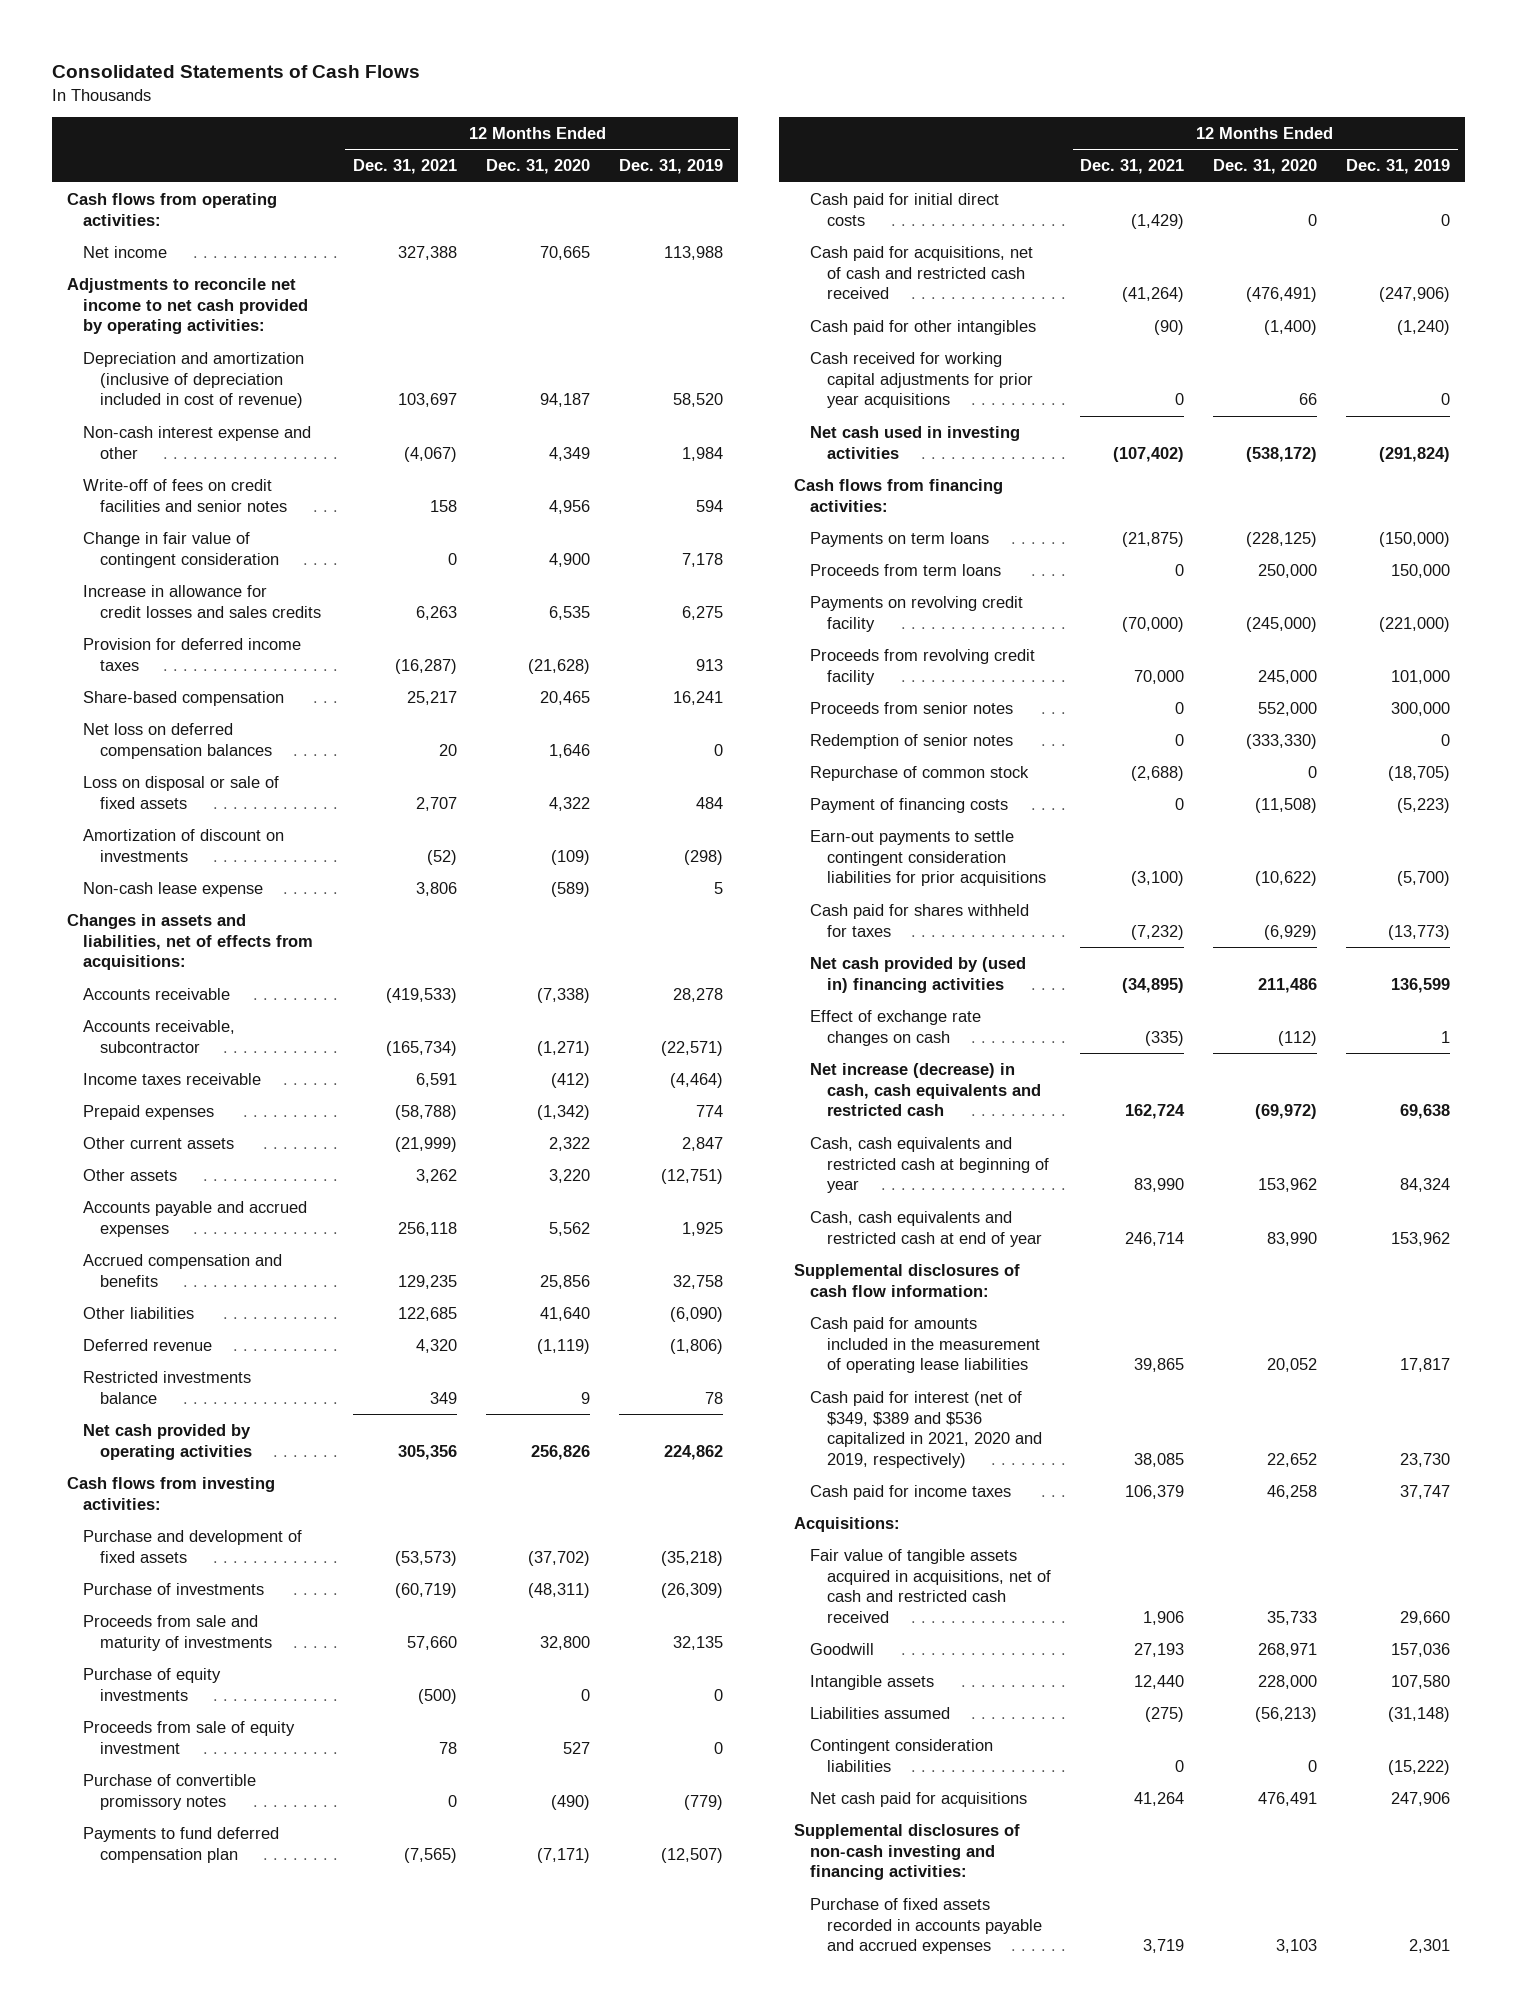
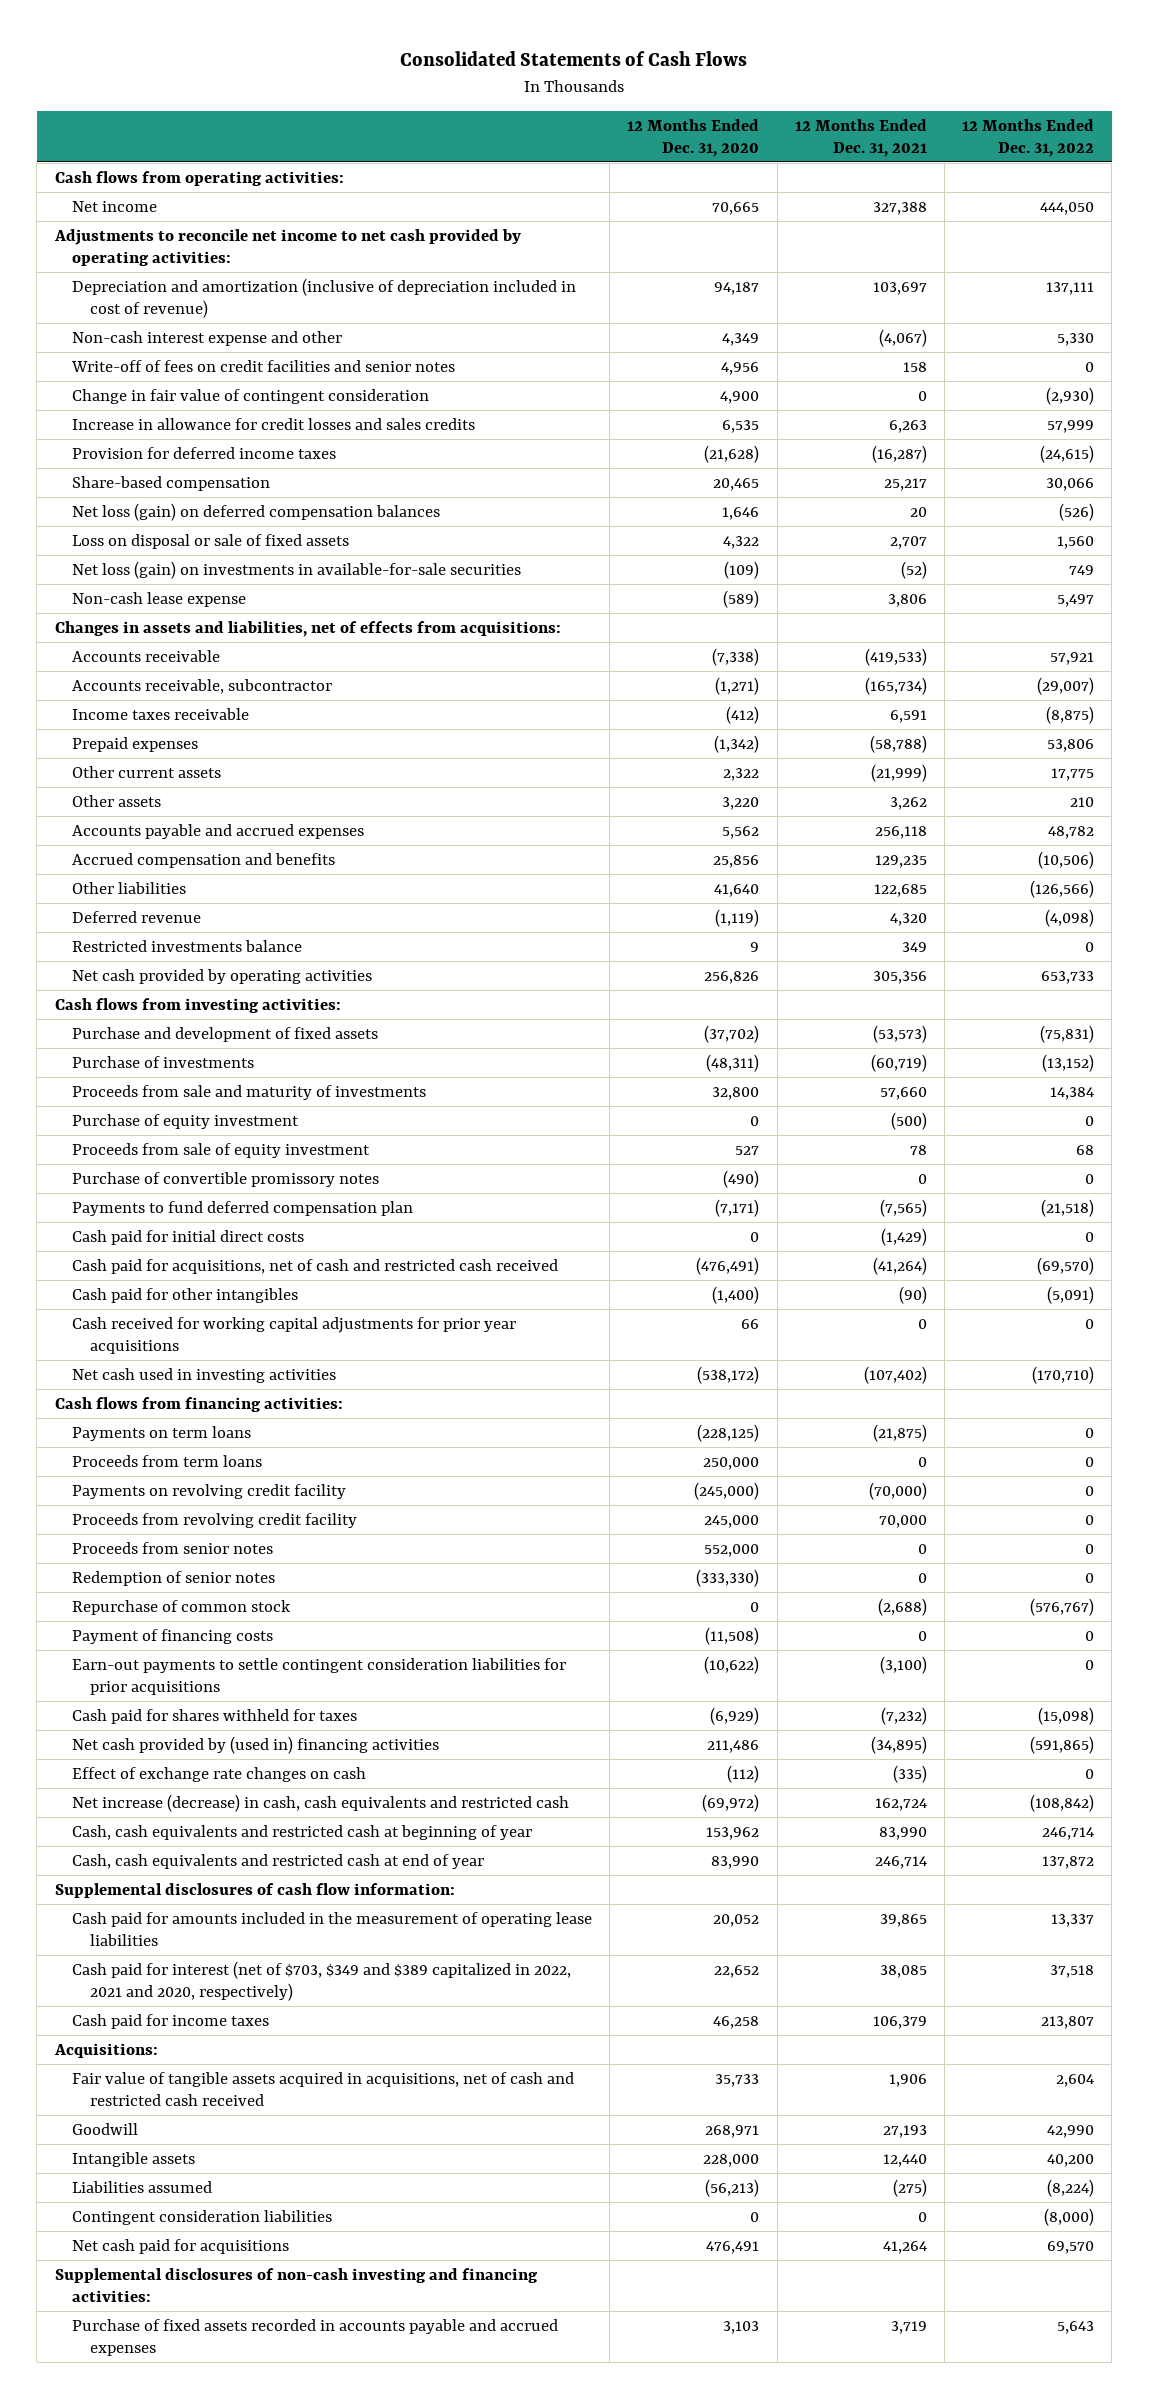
[618,159,723,175] Dec. 31, 2019 -> none
none -> [962,118,1095,158] 12 Months Ended Dec. 31, 2022
[83,722,272,759] Net loss on deferred compensation balances -> [72,502,441,521] Net loss (gain) on deferred compensation balances
[83,828,285,862] Amortization of discount on investments -> [72,560,522,579] Net loss (gain) on investments in available-for-sale securities
[83,1667,222,1701] Purchase of equity investments -> [72,1113,300,1129] Purchase of equity investment
[810,1390,1042,1468] Cash paid for interest (net of $349, $389 and $536 capitalized in 2021, 2020 and 2019, respectively) -> [72,1960,572,2001] Cash paid for interest (net of $703, $349 and $389 capitalized in 2022, 2021 and 2020, respectively)

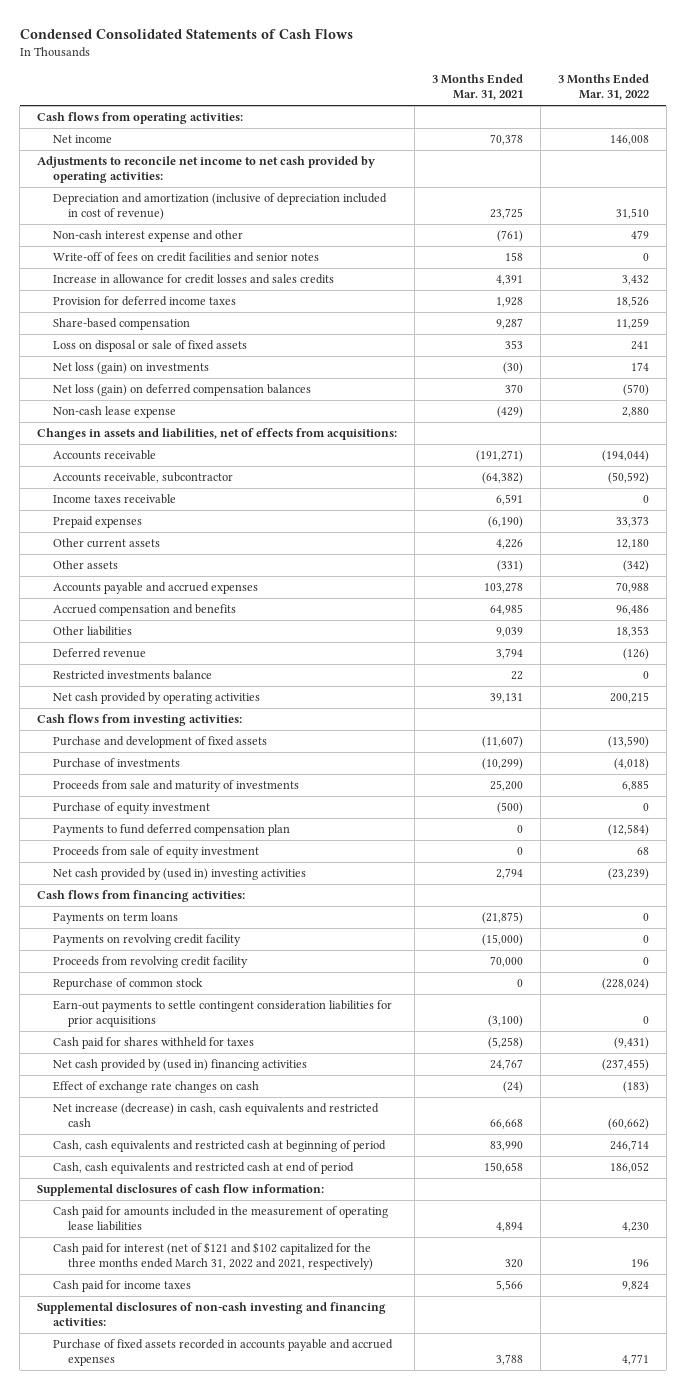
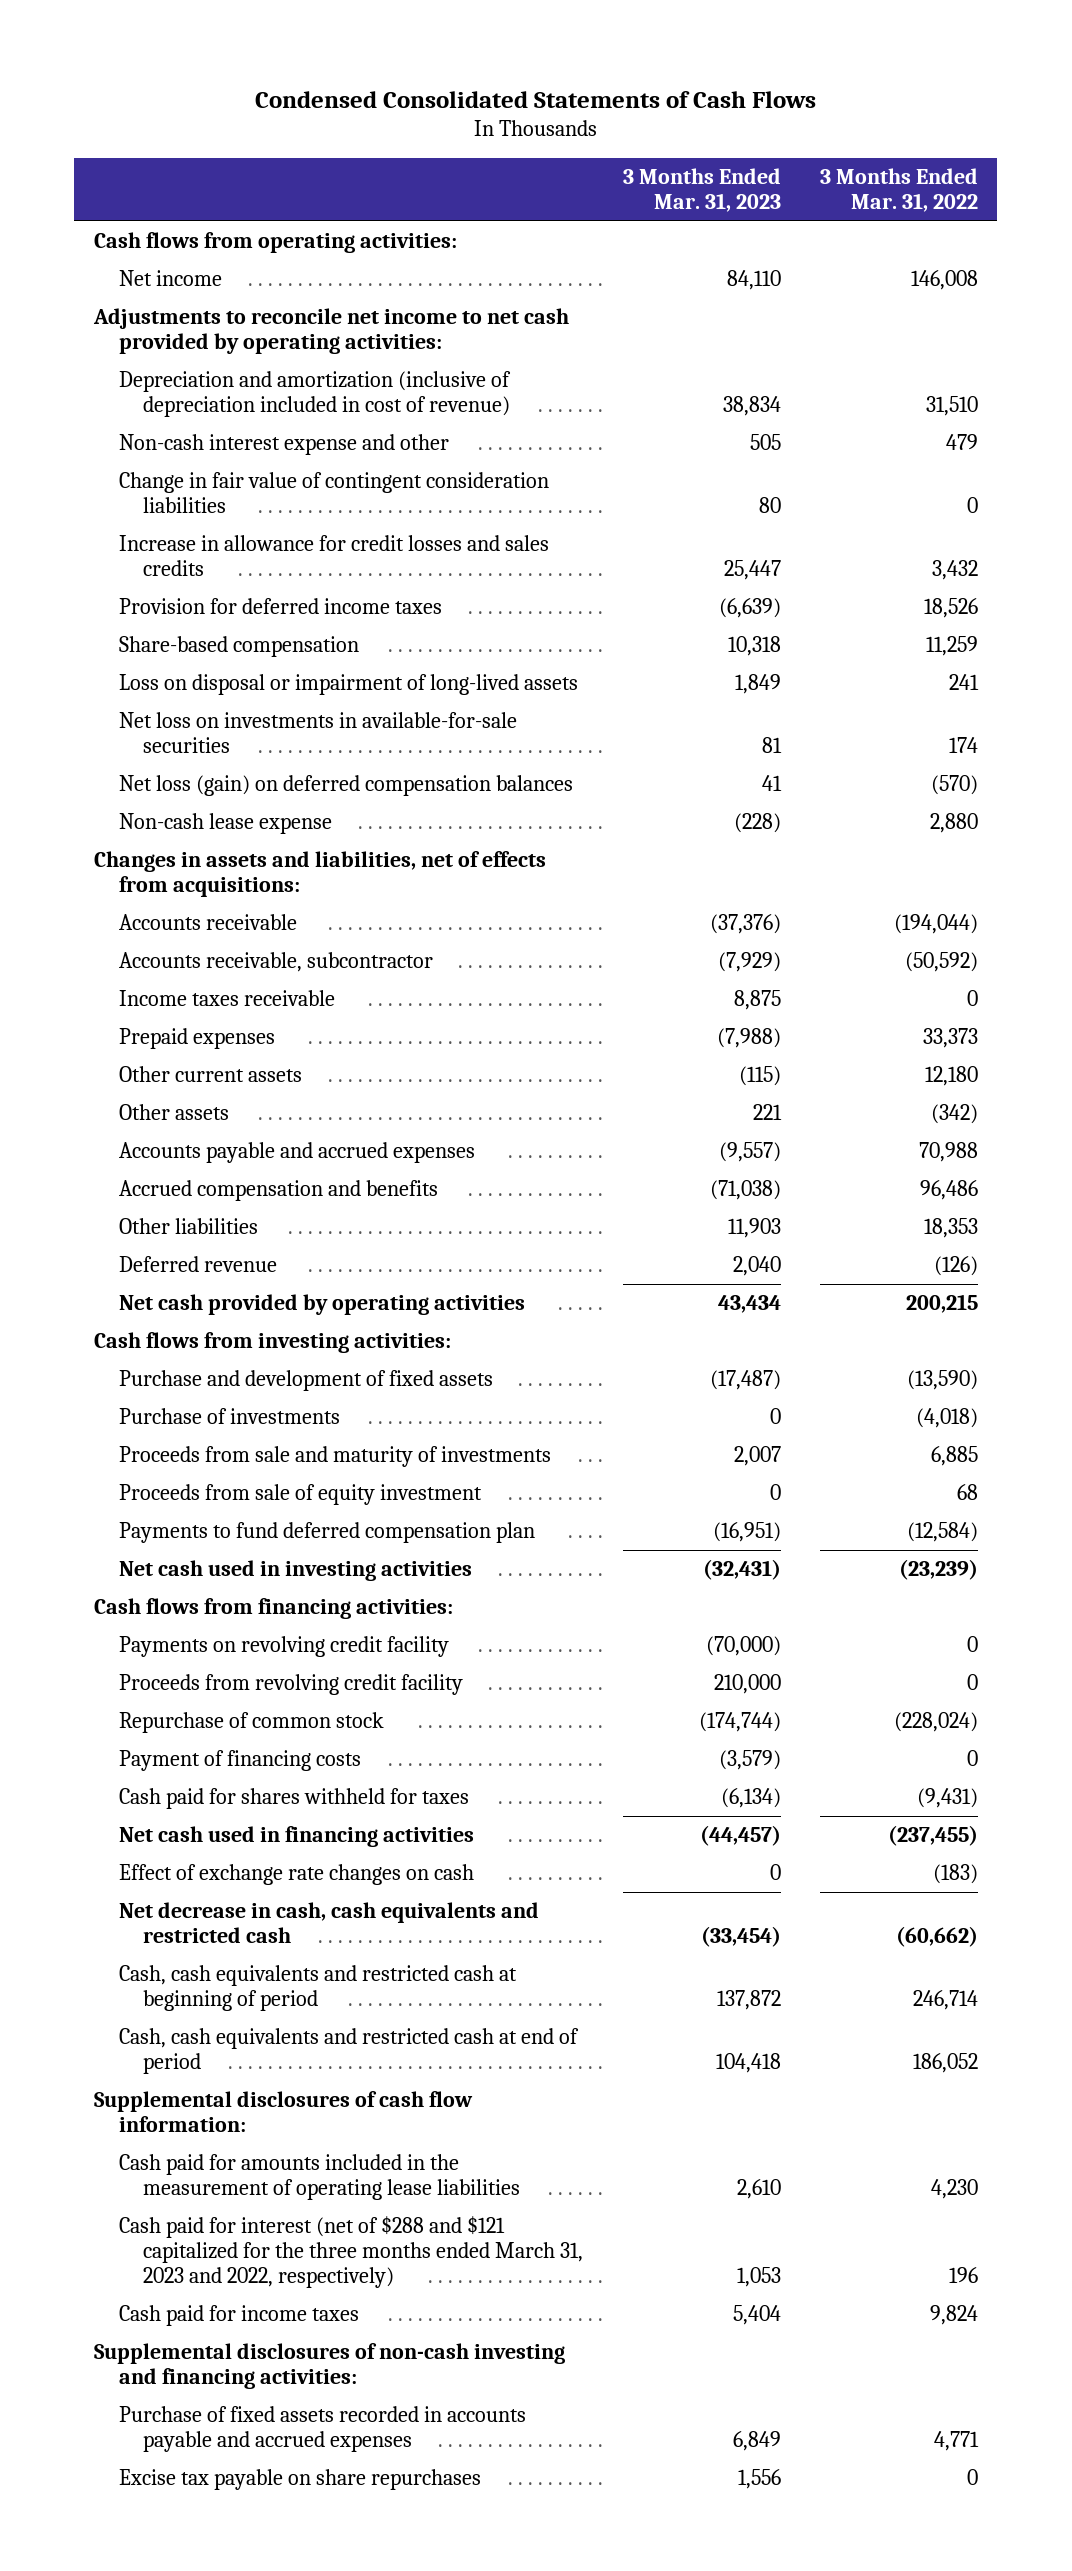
[431,74,523,100] 3 Months Ended Mar. 31, 2021 -> none
none -> [622,167,781,212] 3 Months Ended Mar. 31, 2023
[52,252,319,263] Write-off of fees on credit facilities and senior notes -> none
none -> [118,472,549,514] Change in fair value of contingent consideration liabilities
[52,340,247,353] Loss on disposal or sale of fixed assets -> [118,674,578,696] Loss on disposal or impairment of long-lived assets
[52,362,209,375] Net loss (gain) on investments -> [118,712,517,754] Net loss on investments in available-for-sale securities
[52,670,212,681] Restricted investments balance -> none
[52,802,210,815] Purchase of equity investment -> none
[52,824,290,837] Payments to fund deferred compensation plan -> [118,1522,535,1544] Payments to fund deferred compensation plan
[52,868,306,881] Net cash provided by (used in) investing activities -> [118,1560,472,1582] Net cash used in investing activities
[52,912,178,925] Payments on term loans -> none
[52,1000,392,1027] Earn-out payments to settle contingent consideration liabilities for prior acquisitions -> none
none -> [118,1750,361,1772] Payment of financing costs
[52,1059,307,1072] Net cash provided by (used in) financing activities -> [118,1826,474,1848] Net cash used in financing activities
[52,1103,379,1127] Net increase (decrease) in cash, cash equivalents and restricted cash -> [118,1902,539,1944] Net decrease in cash, cash equivalents and restricted cash
[52,1242,374,1270] Cash paid for interest (net of $121 and $102 capitalized for the three months ended March 31, 2022 and 2021, respectively) -> [118,2216,584,2289] Cash paid for interest (net of $288 and $121 capitalized for the three months ended March 31, 2023 and 2022, respectively)
none -> [118,2469,481,2491] Excise tax payable on share repurchases

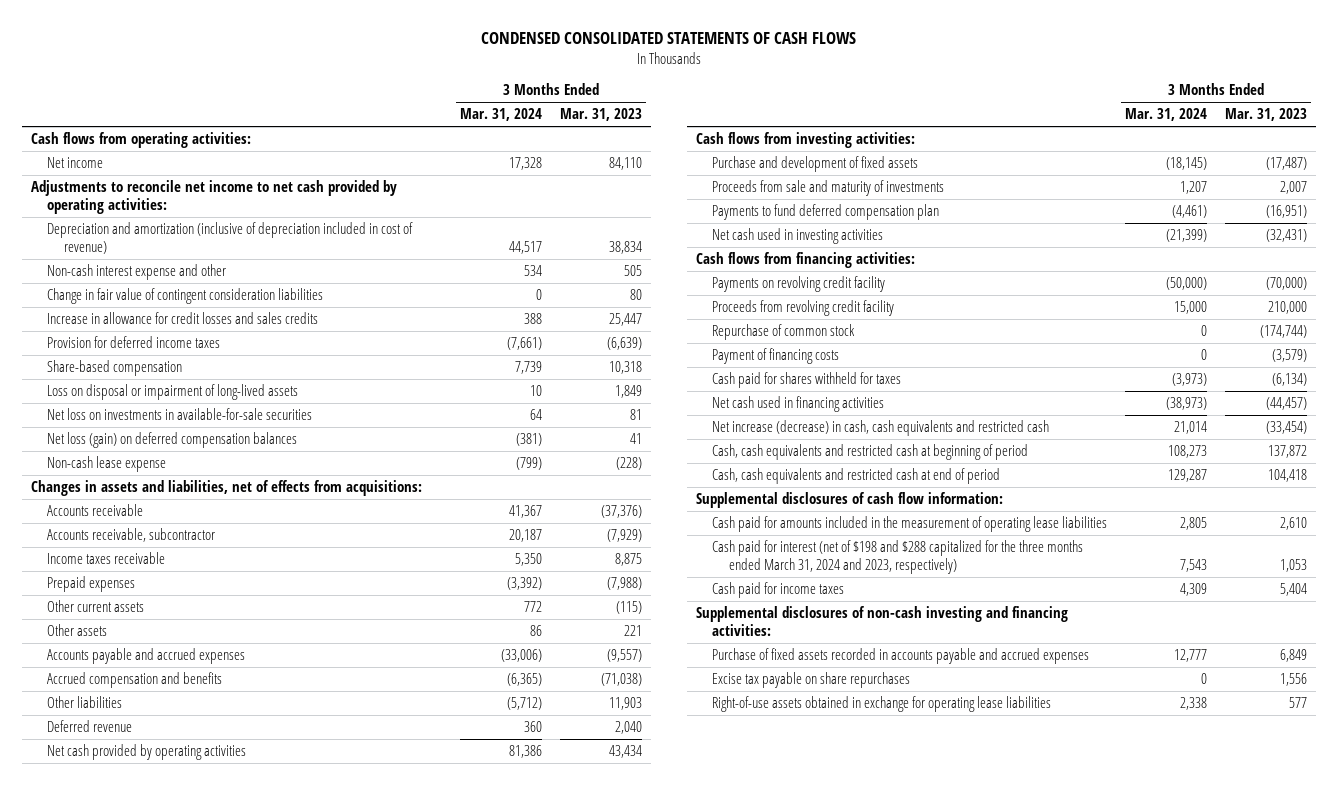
[254,90,816,108] Condensed Consolidated Statements of Cash Flows -> [480,32,856,45] CONDENSED CONSOLIDATED STATEMENTS OF CASH FLOWS
[819,167,978,212] 3 Months Ended Mar. 31, 2022 -> none
none -> [460,108,543,122] Mar. 31, 2024
[118,1408,340,1425] Purchase of investments -> none
[118,1484,482,1506] Proceeds from sale of equity investment -> none
[118,1864,474,1886] Effect of exchange rate changes on cash -> none
[118,1902,539,1944] Net decrease in cash, cash equivalents and restricted cash -> [712,420,1050,437] Net increase (decrease) in cash, cash equivalents and restricted cash
[118,2216,584,2289] Cash paid for interest (net of $288 and $121 capitalized for the three months ended March 31, 2023 and 2022, respectively) -> [712,540,1084,574] Cash paid for interest (net of $198 and $288 capitalized for the three months ended March 31, 2024 and 2023, respectively)
none -> [712,696,1052,713] Right-of-use assets obtained in exchange for operating lease liabilities

